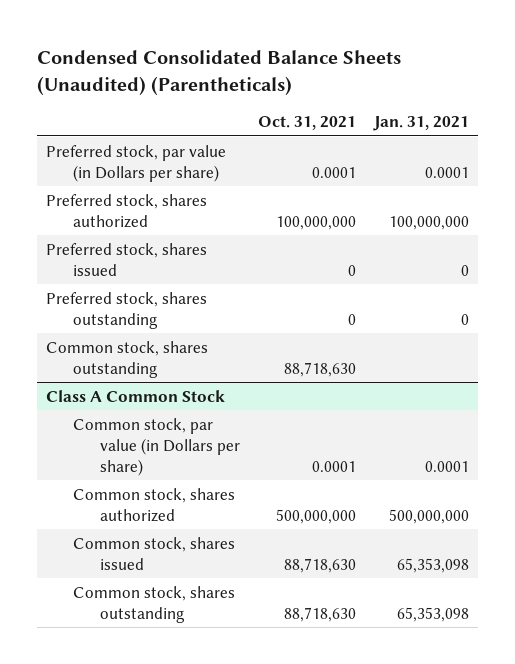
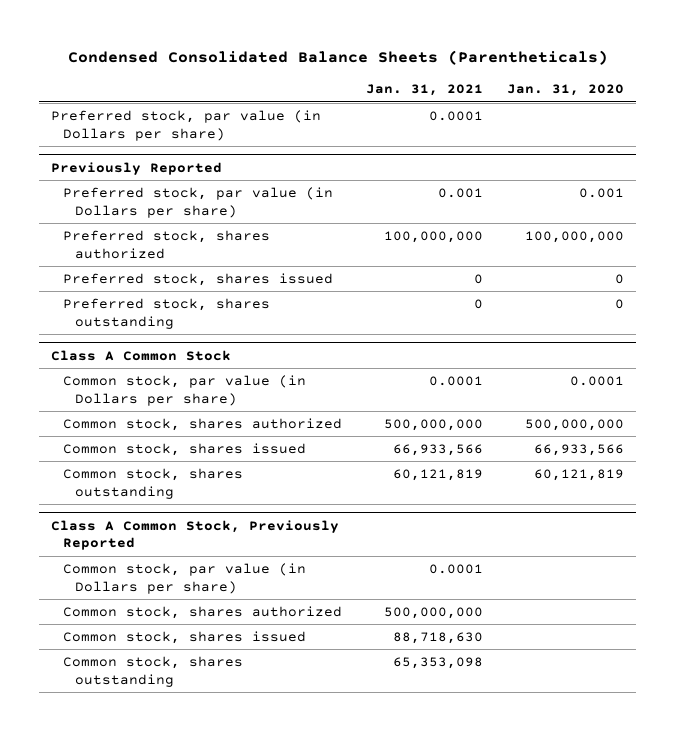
[37,50,402,96] Condensed Consolidated Balance Sheets (Unaudited) (Parentheticals) -> [67,49,608,65] Condensed Consolidated Balance Sheets (Parentheticals)
[257,116,356,131] Oct. 31, 2021 -> none
none -> [507,84,625,97] Jan. 31, 2020
none -> [51,161,223,175] Previously Reported
none -> [63,186,334,218] Preferred stock, par value (in Dollars per share)
[46,340,209,378] Common stock, shares outstanding -> none
[396,557,469,573] 65,353,098 -> [393,443,484,456] 66,933,566
none -> [63,467,244,499] Common stock, shares outstanding
none -> [51,519,340,551] Class A Common Stock, Previously Reported
none -> [63,562,307,594] Common stock, par value (in Dollars per share)
none -> [63,605,343,619] Common stock, shares authorized
none -> [63,630,307,644] Common stock, shares issued

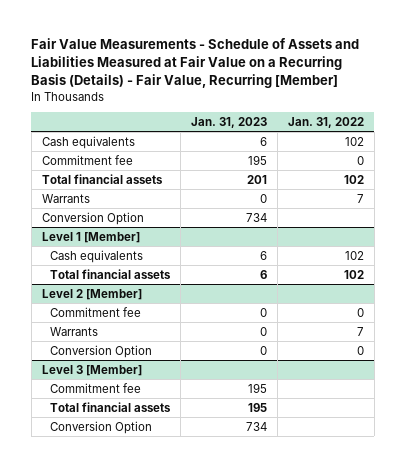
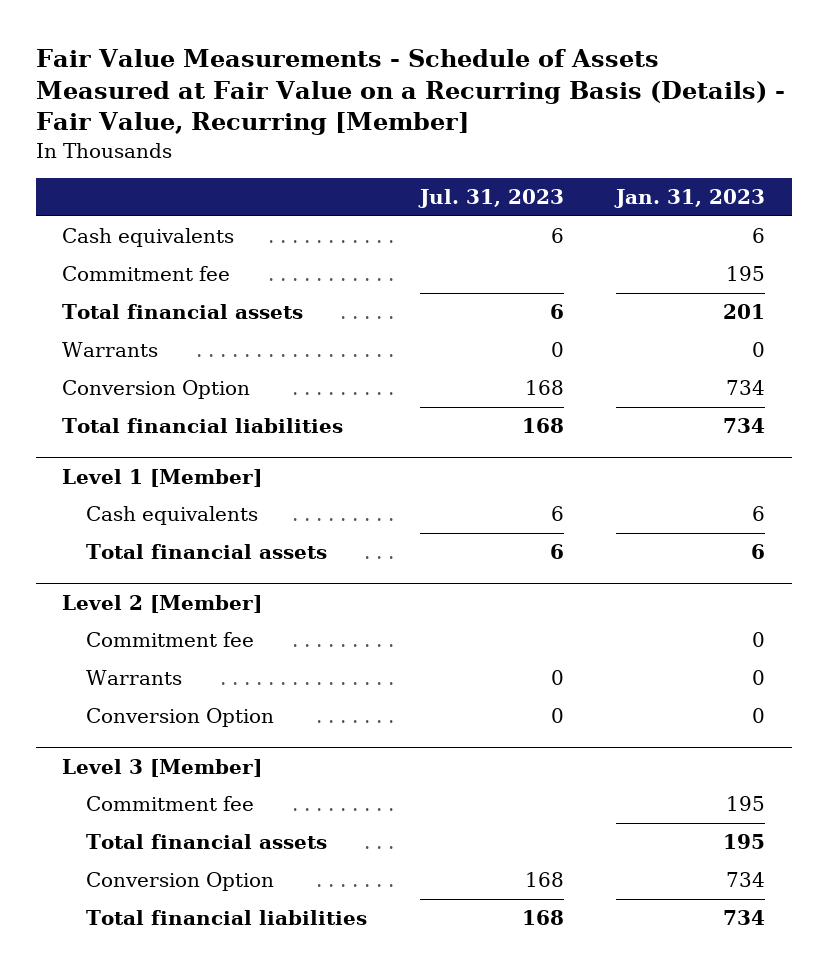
[31,38,360,89] Fair Value Measurements - Schedule of Assets and Liabilities Measured at Fair Value on a Recurring Basis (Details) - Fair Value, Recurring [Member] -> [36,49,786,136] Fair Value Measurements - Schedule of Assets Measured at Fair Value on a Recurring Basis (Details) - Fair Value, Recurring [Member]
[287,116,364,128] Jan. 31, 2022 -> none
none -> [417,189,564,209] Jul. 31, 2023
none -> [62,418,344,434] Total financial liabilities
none -> [86,910,368,926] Total financial liabilities

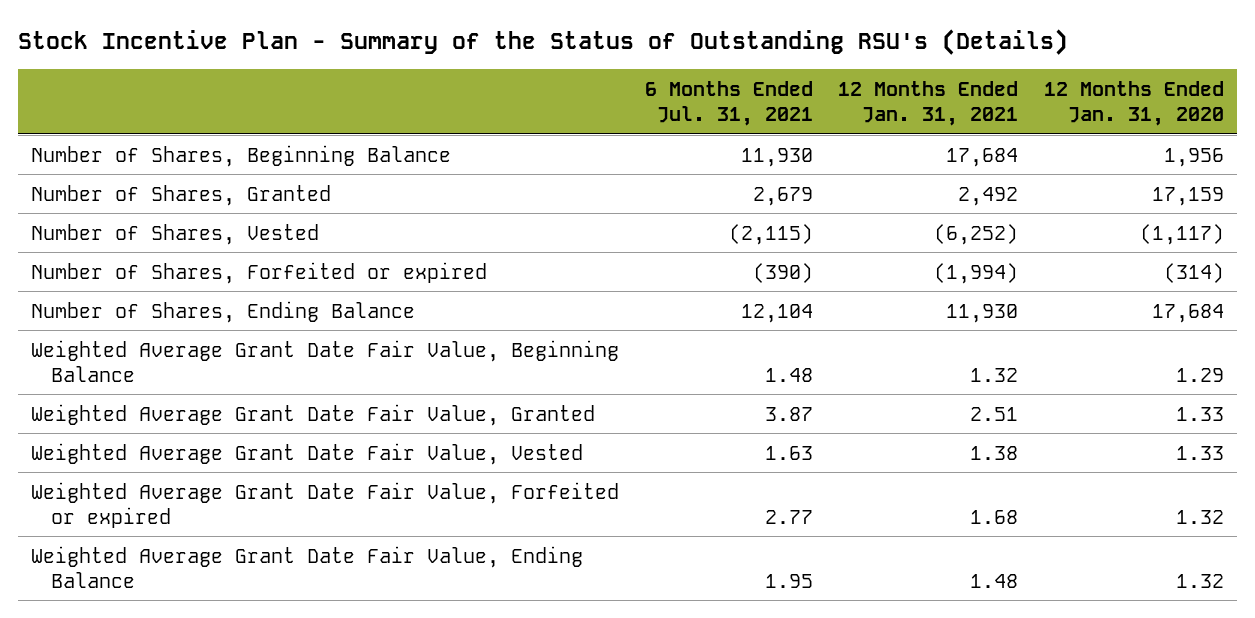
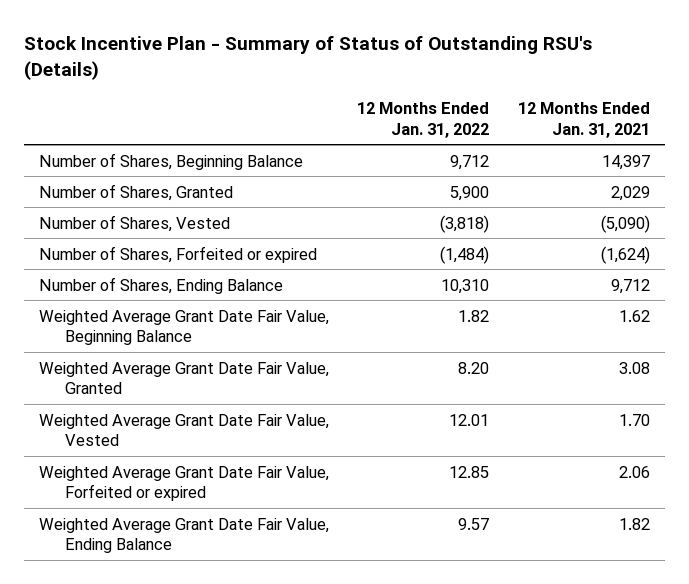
[18,29,1069,56] Stock Incentive Plan - Summary of the Status of Outstanding RSU's (Details) -> [24,35,593,80] Stock Incentive Plan - Summary of Status of Outstanding RSU's (Details)
[644,80,813,126] 6 Months Ended Jul. 31, 2021 -> none
[1043,80,1224,126] 12 Months Ended Jan. 31, 2020 -> none
none -> [357,101,490,138] 12 Months Ended Jan. 31, 2022
[946,147,1019,167] 17,684 -> [602,154,651,170] 14,397
[958,186,1019,206] 2,492 -> [611,185,651,201] 2,029
[934,223,1019,245] (6,252) -> [601,214,651,233] (5,090)
[934,262,1019,284] (1,994) -> [601,245,651,264] (1,624)
[946,303,1019,323] 11,930 -> [611,278,651,294] 9,712
[970,367,1019,382] 1.32 -> [619,309,651,322] 1.62
[970,406,1019,421] 2.51 -> [619,361,651,374] 3.08
[970,445,1019,460] 1.38 -> [619,413,651,426] 1.70
[970,509,1019,524] 1.68 -> [619,465,651,478] 2.06
[970,573,1019,588] 1.48 -> [619,517,651,530] 1.82

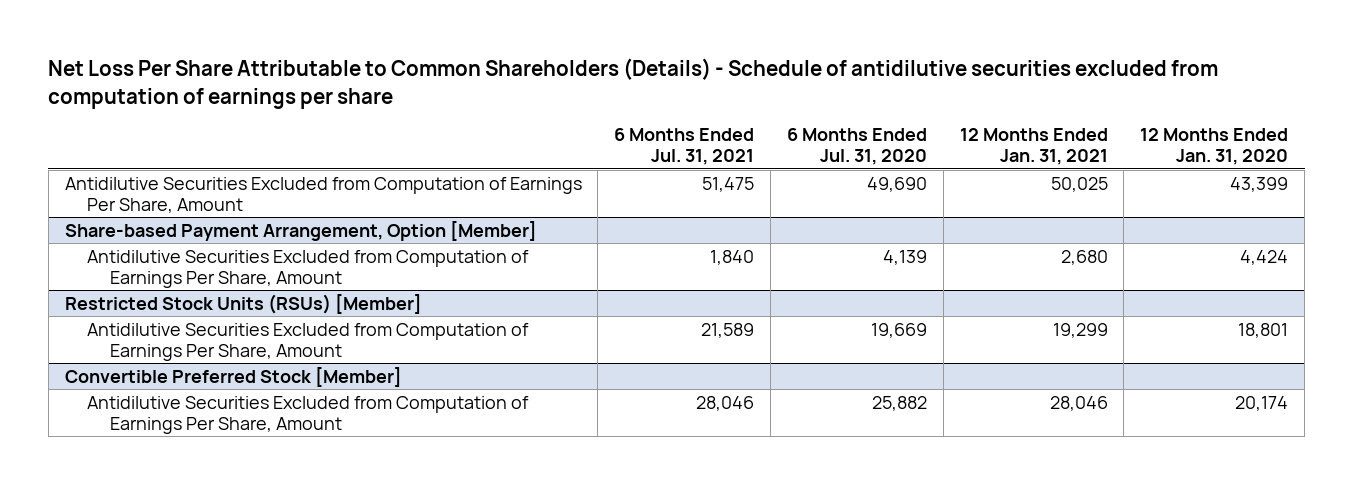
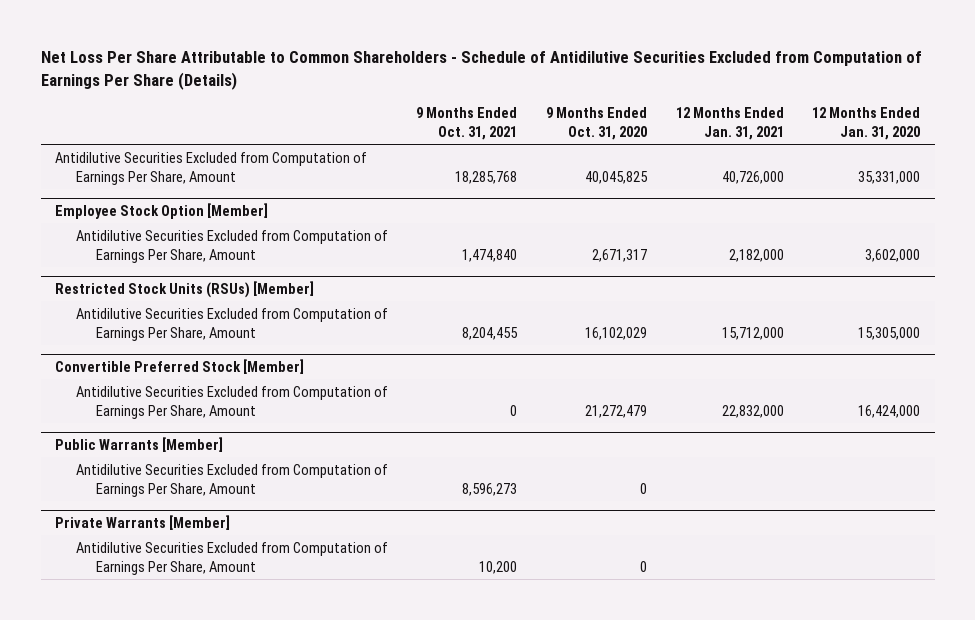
[48,57,1219,109] Net Loss Per Share Attributable to Common Shareholders (Details) - Schedule of antidilutive securities excluded from computation of earnings per share -> [40,51,922,90] Net Loss Per Share Attributable to Common Shareholders - Schedule of Antidilutive Securities Excluded from Computation of Earnings Per Share (Details)
[614,128,755,166] 6 Months Ended Jul. 31, 2021 -> none
[786,128,927,166] 6 Months Ended Jul. 31, 2020 -> none
none -> [416,106,518,140] 9 Months Ended Oct. 31, 2021
none -> [546,106,648,140] 9 Months Ended Oct. 31, 2020
[1050,176,1108,192] 50,025 -> [721,170,784,184] 40,726,000
[1230,176,1289,192] 43,399 -> [858,170,921,184] 35,331,000
[64,220,537,241] Share-based Payment Arrangement, Option [Member] -> [54,203,268,220] Employee Stock Option [Member]
[1060,249,1108,265] 2,680 -> [728,248,784,262] 2,182,000
[1240,249,1289,265] 4,424 -> [865,248,921,262] 3,602,000
[1052,322,1108,338] 19,299 -> [721,326,784,340] 15,712,000
[1238,322,1289,338] 18,801 -> [858,326,921,340] 15,305,000
[1049,395,1108,411] 28,046 -> [721,404,784,418] 22,832,000
[1235,395,1289,411] 20,174 -> [858,404,921,418] 16,424,000
none -> [54,437,223,453] Public Warrants [Member]
none -> [75,463,388,497] Antidilutive Securities Excluded from Computation of Earnings Per Share, Amount
none -> [54,515,230,531] Private Warrants [Member]
none -> [75,541,388,575] Antidilutive Securities Excluded from Computation of Earnings Per Share, Amount

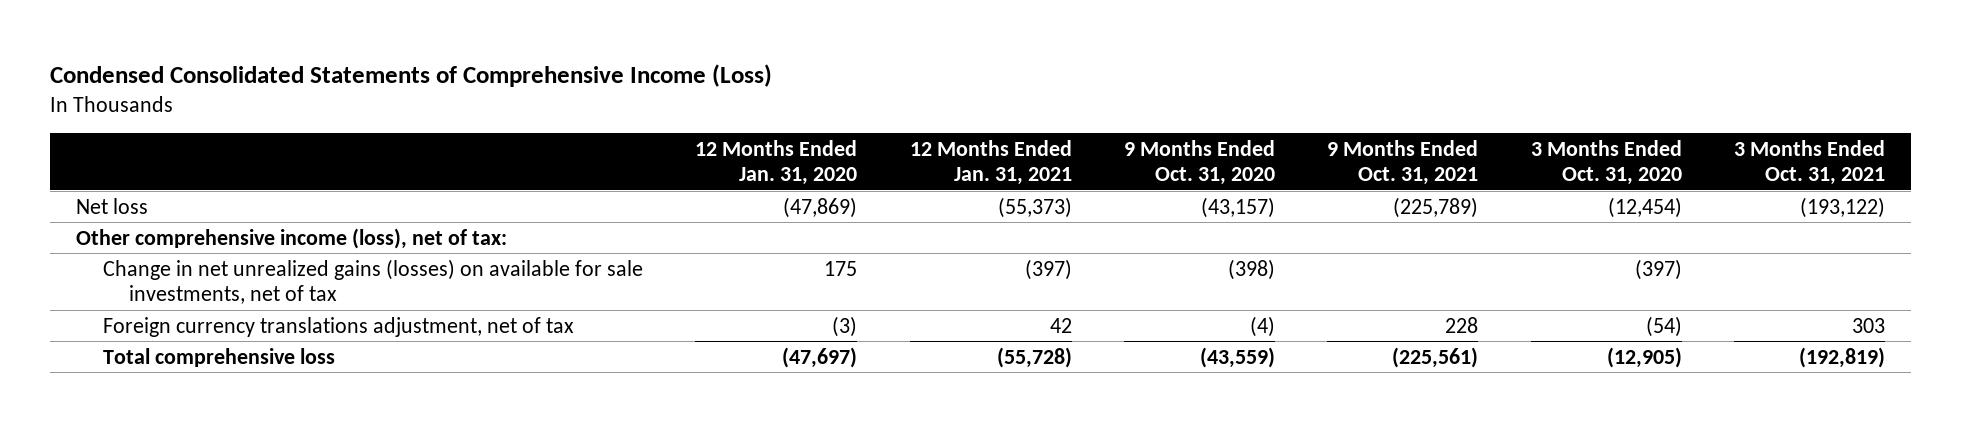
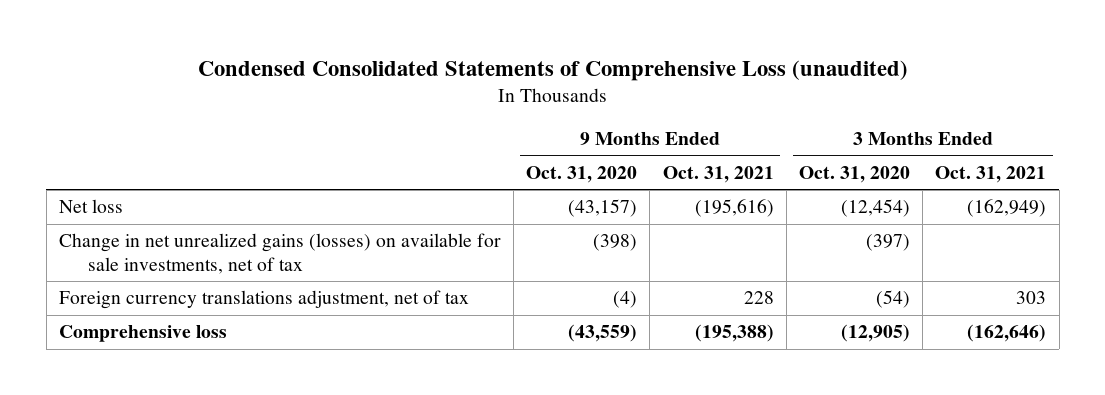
[49,64,772,88] Condensed Consolidated Statements of Comprehensive Income (Loss) -> [197,60,908,82] Condensed Consolidated Statements of Comprehensive Loss (unaudited)
[695,139,858,186] 12 Months Ended Jan. 31, 2020 -> none
[909,139,1072,186] 12 Months Ended Jan. 31, 2021 -> none
[76,227,508,249] Other comprehensive income (loss), net of tax: -> none
[1393,196,1479,218] (225,789) -> [694,199,774,218] (195,616)
[1800,196,1886,218] (193,122) -> [967,199,1047,218] (162,949)
[102,347,335,367] Total comprehensive loss -> [58,325,227,343] Comprehensive loss
[1392,346,1479,368] (225,561) -> [694,324,774,343] (195,388)
[1799,346,1886,368] (192,819) -> [967,324,1047,343] (162,646)

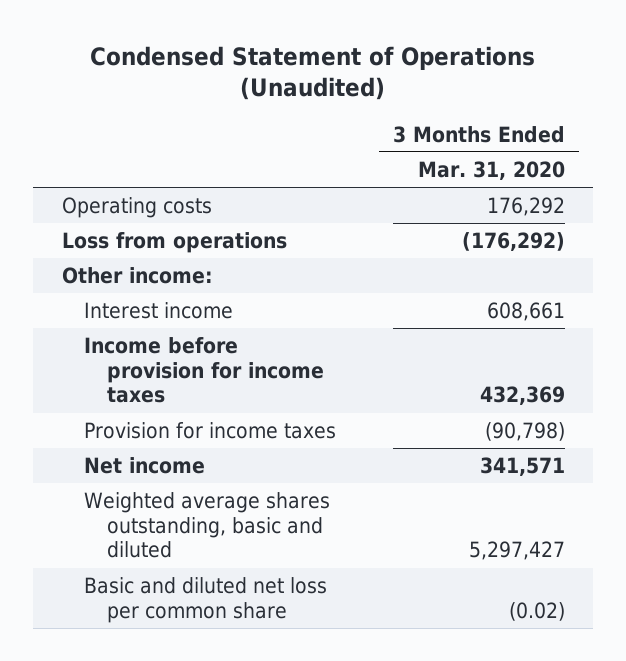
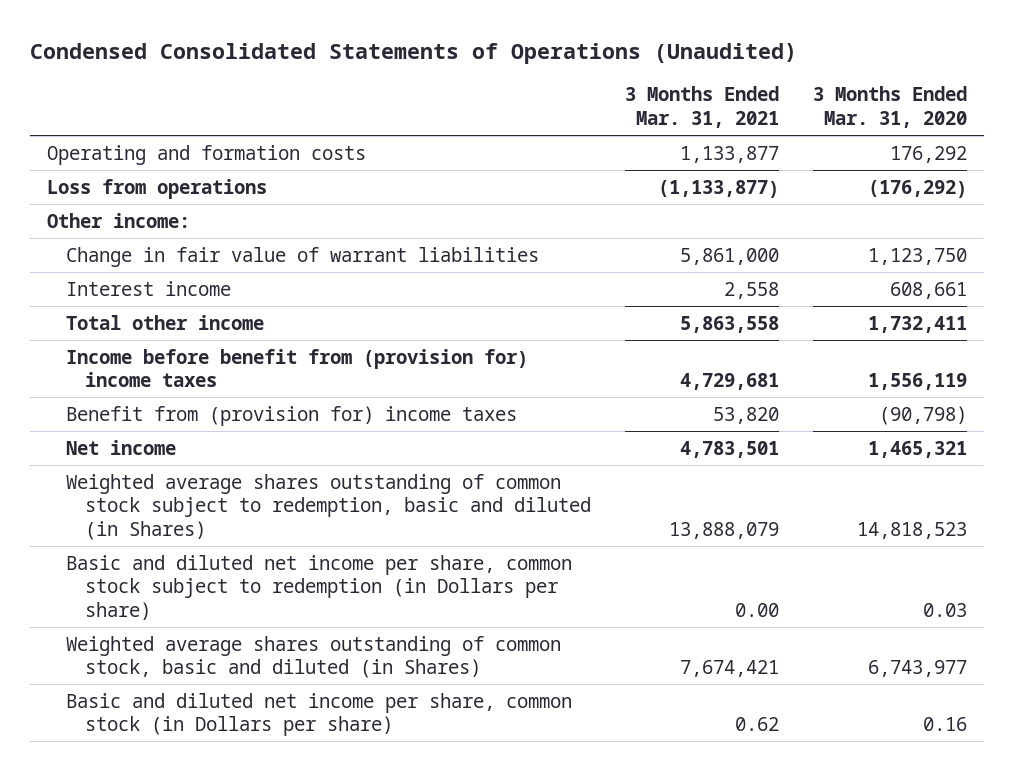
[90,45,536,101] Condensed Statement of Operations (Unaudited) -> [29,42,797,64] Condensed Consolidated Statements of Operations (Unaudited)
none -> [624,86,779,128] 3 Months Ended Mar. 31, 2021
[61,197,212,219] Operating costs -> [46,144,366,165] Operating and formation costs
none -> [65,246,539,267] Change in fair value of warrant liabilities
none -> [65,314,264,330] Total other income
[84,337,325,404] Income before provision for income taxes -> [65,348,528,388] Income before benefit from (provision for) income taxes
[479,386,565,406] 432,369 -> [868,373,968,391] 1,556,119
[84,422,337,440] Provision for income taxes -> [65,405,517,426] Benefit from (provision for) income taxes
[479,457,565,477] 341,571 -> [868,440,968,458] 1,465,321
none -> [65,473,591,540] Weighted average shares outstanding of common stock subject to redemption, basic and diluted (in Shares)
none -> [65,554,572,620] Basic and diluted net income per share, common stock subject to redemption (in Dollars per share)
[84,492,331,559] Weighted average shares outstanding, basic and diluted -> [65,635,561,679] Weighted average shares outstanding of common stock, basic and diluted (in Shares)
[468,541,565,561] 5,297,427 -> [868,660,968,678] 6,743,977
[84,577,328,623] Basic and diluted net loss per common share -> [65,692,572,737] Basic and diluted net income per share, common stock (in Dollars per share)
[508,601,565,621] (0.02) -> [923,717,968,732] 0.16

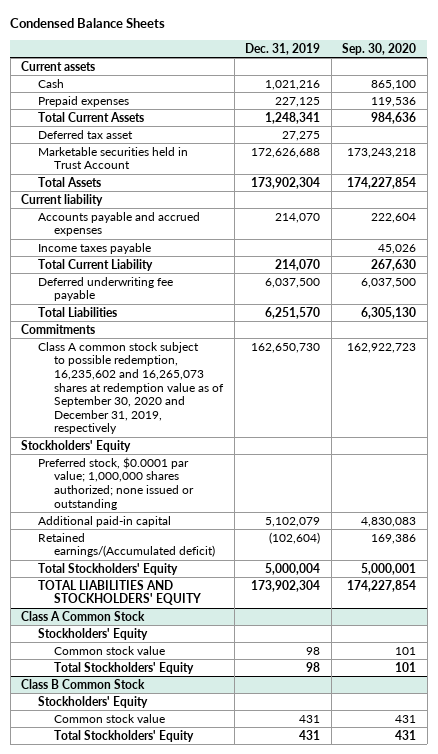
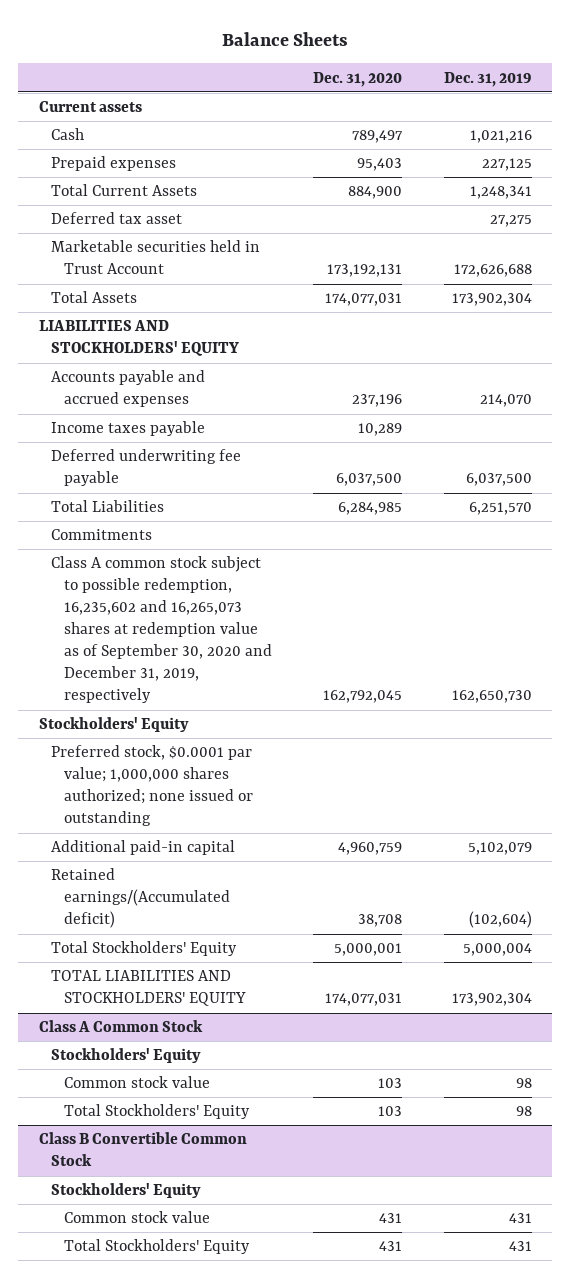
[10,18,166,29] Condensed Balance Sheets -> [222,31,349,46] Balance Sheets
[342,42,417,55] Sep. 30, 2020 -> none
none -> [313,71,403,87] Dec. 31, 2020
[21,193,104,206] Current liability -> none
none -> [38,320,240,357] LIABILITIES AND STOCKHOLDERS' EQUITY
[37,258,153,271] Total Current Liability -> none
[21,678,146,689] Class B Common Stock -> [38,1132,247,1167] Class B Convertible Common Stock

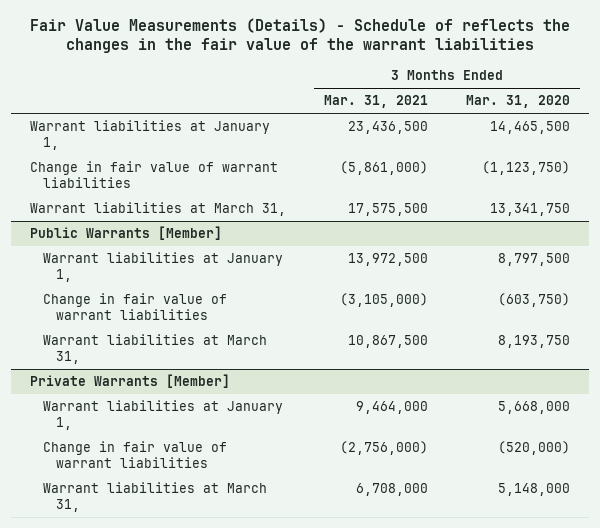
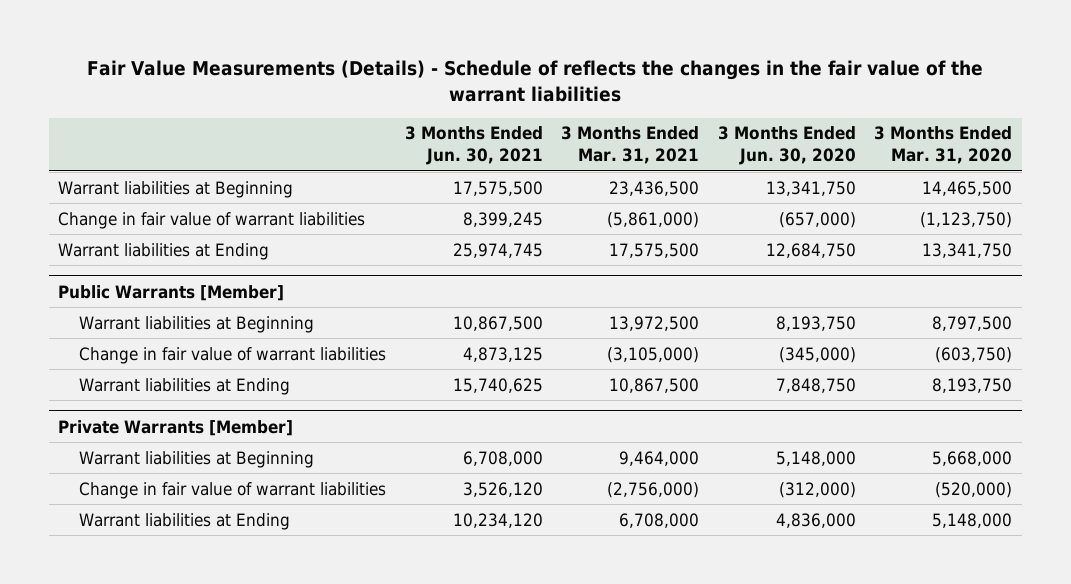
none -> [404,126,543,166] 3 Months Ended Jun. 30, 2021
none -> [717,126,856,166] 3 Months Ended Jun. 30, 2020
[29,120,270,150] Warrant liabilities at January 1, -> [58,180,294,198] Warrant liabilities at Beginning
[29,202,286,217] Warrant liabilities at March 31, -> [58,242,270,260] Warrant liabilities at Ending
[42,252,283,282] Warrant liabilities at January 1, -> [79,315,315,333] Warrant liabilities at Beginning
[42,334,267,364] Warrant liabilities at March 31, -> [79,377,291,395] Warrant liabilities at Ending
[42,400,283,430] Warrant liabilities at January 1, -> [79,450,315,468] Warrant liabilities at Beginning
[42,482,267,512] Warrant liabilities at March 31, -> [79,512,291,530] Warrant liabilities at Ending

